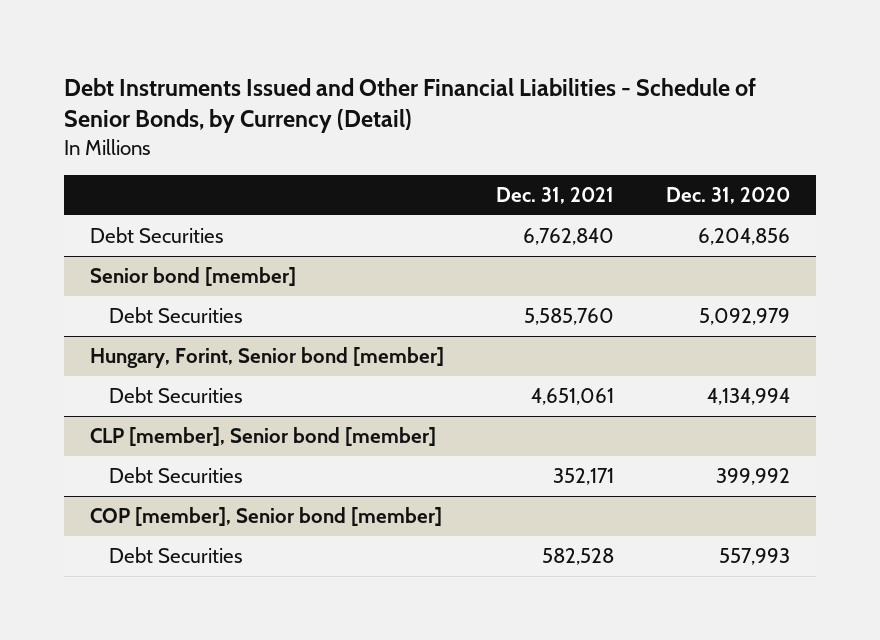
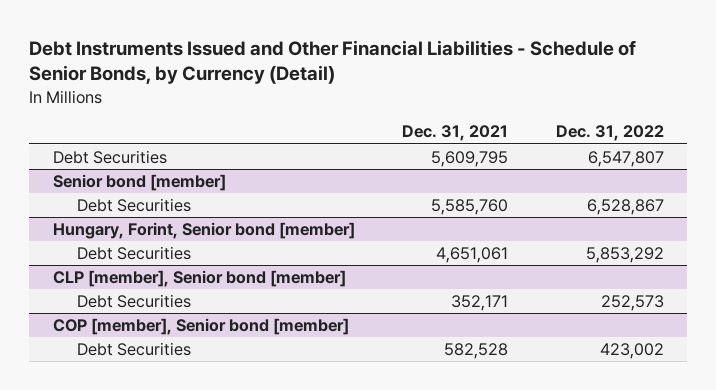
[666,187,791,205] Dec. 31, 2020 -> none
none -> [555,125,664,142] Dec. 31, 2022
[523,228,615,246] 6,762,840 -> [431,151,509,168] 5,609,795

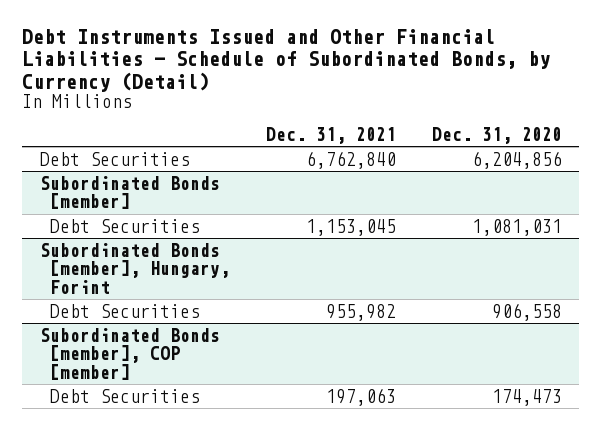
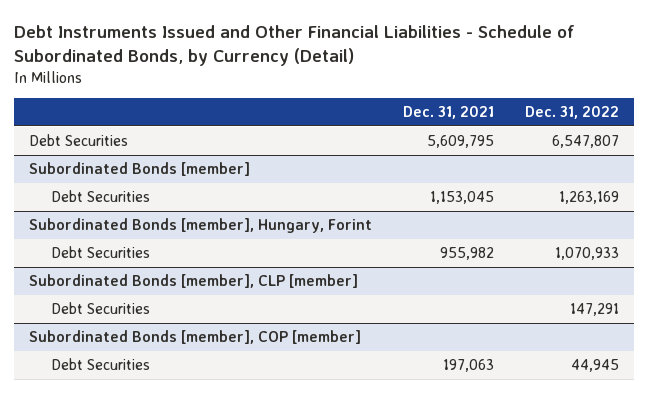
[431,126,562,144] Dec. 31, 2020 -> none
none -> [524,106,619,120] Dec. 31, 2022
[305,150,396,169] 6,762,840 -> [427,135,495,149] 5,609,795
none -> [29,274,359,289] Subordinated Bonds [member], CLP [member]
none -> [51,302,151,315] Debt Securities

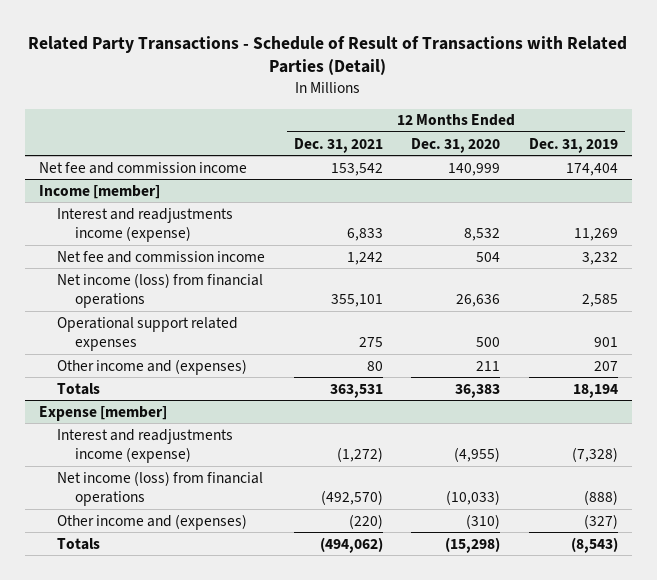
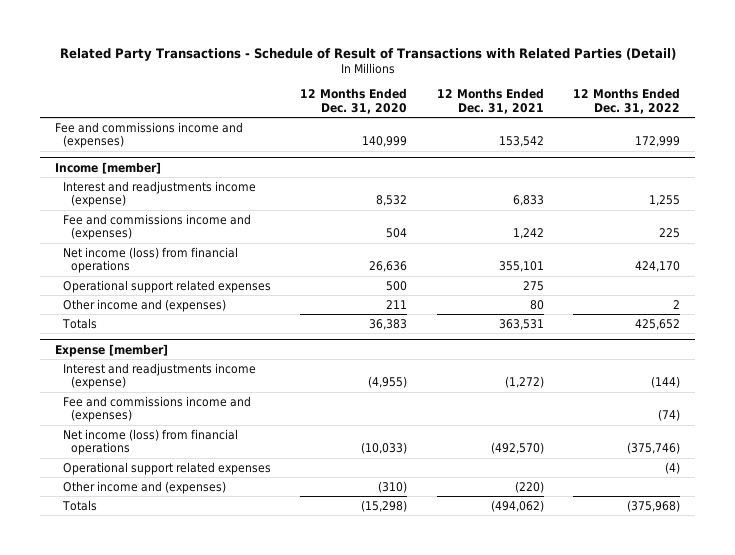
[528,137,618,153] Dec. 31, 2019 -> none
none -> [573,88,681,115] 12 Months Ended Dec. 31, 2022
[38,161,247,174] Net fee and commission income -> [54,121,243,149] Fee and commissions income and (expenses)
[57,250,266,263] Net fee and commission income -> [62,213,251,241] Fee and commissions income and (expenses)
none -> [62,395,251,423] Fee and commissions income and (expenses)
none -> [62,461,271,475] Operational support related expenses

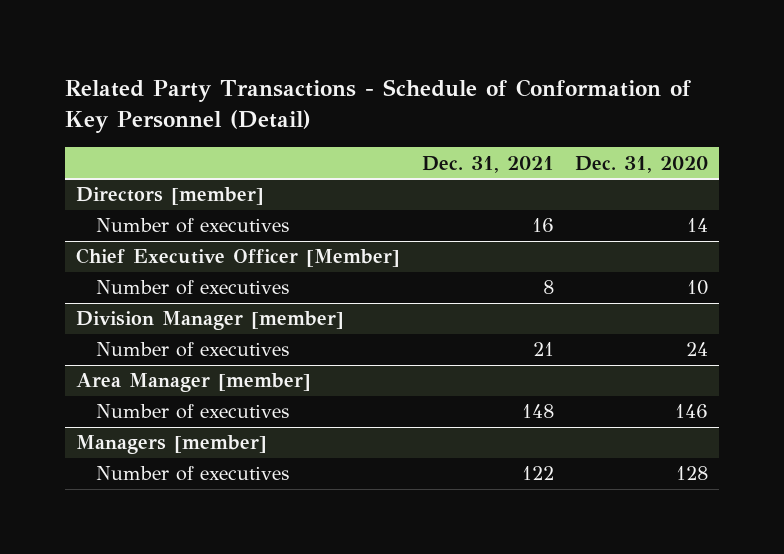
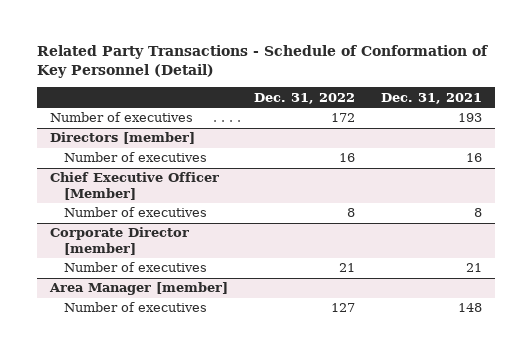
[575,155,709,173] Dec. 31, 2020 -> none
none -> [253,92,355,104] Dec. 31, 2022
none -> [49,112,193,123] Number of executives
[75,311,344,331] Division Manager [member] -> [49,227,189,255] Corporate Director [member]
[75,435,267,455] Managers [member] -> none
[95,466,289,482] Number of executives -> none

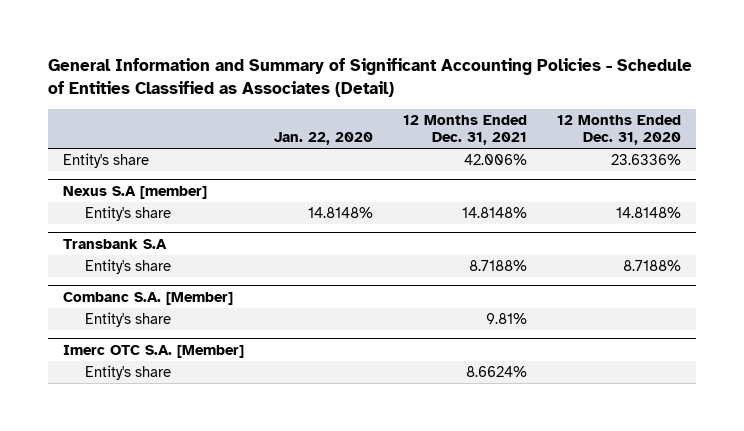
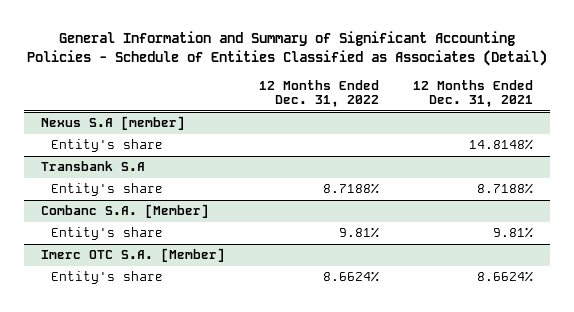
[273,132,373,146] Jan. 22, 2020 -> none
[557,115,682,146] 12 Months Ended Dec. 31, 2020 -> none
none -> [259,79,380,108] 12 Months Ended Dec. 31, 2022
[62,153,149,169] Entity's share -> none

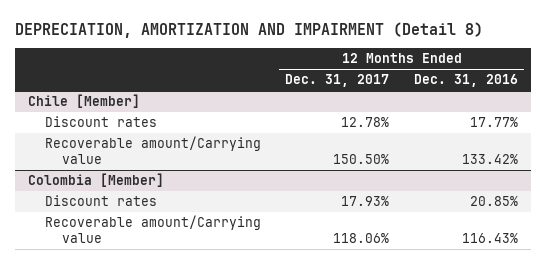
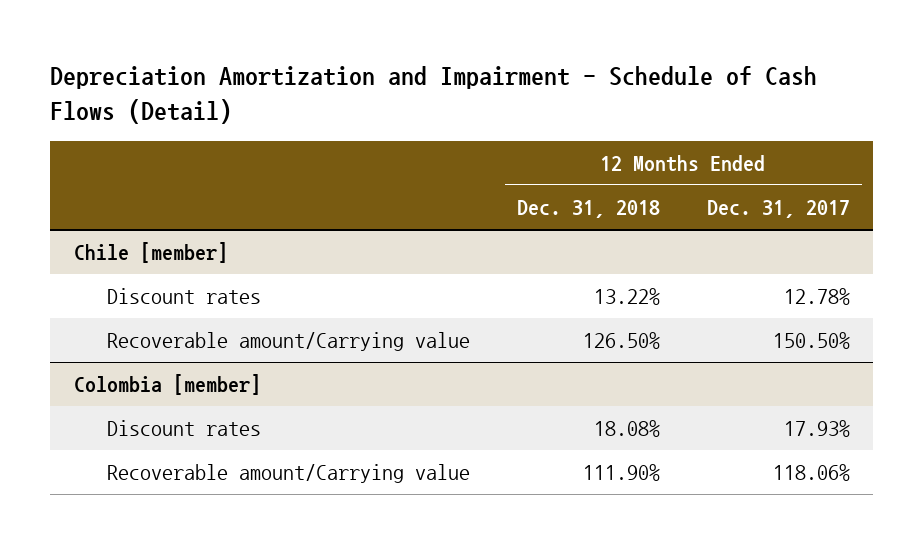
[15,22,484,39] DEPRECIATION, AMORTIZATION AND IMPAIRMENT (Detail 8) -> [50,66,818,124] Depreciation Amortization and Impairment - Schedule of Cash Flows (Detail)
[414,74,519,88] Dec. 31, 2016 -> none
none -> [516,200,660,219] Dec. 31, 2018
[27,94,140,109] Chile [Member] -> [73,242,228,264] Chile [member]
[27,173,164,188] Colombia [Member] -> [73,374,261,396] Colombia [member]

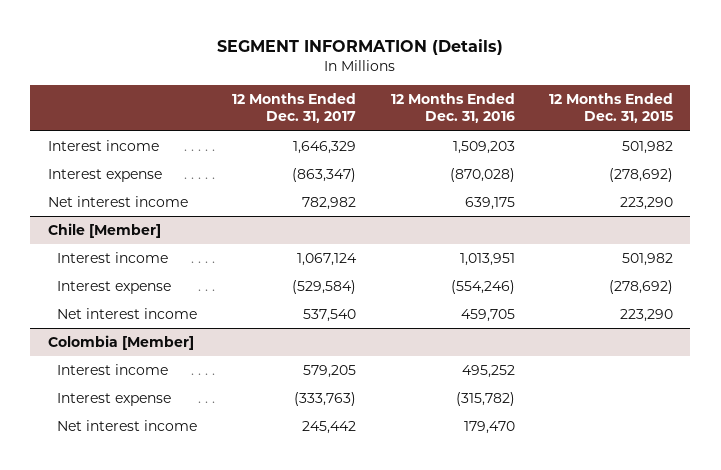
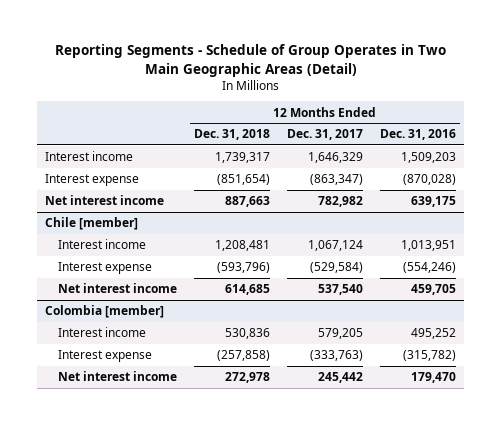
[217,39,504,56] SEGMENT INFORMATION (Details) -> [54,44,446,77] Reporting Segments - Schedule of Group Operates in Two Main Geographic Areas (Detail)
[549,92,674,124] 12 Months Ended Dec. 31, 2015 -> none
none -> [194,129,271,141] Dec. 31, 2018
[47,222,161,238] Chile [Member] -> [45,217,139,231] Chile [member]
[47,334,194,350] Colombia [Member] -> [45,305,165,319] Colombia [member]

